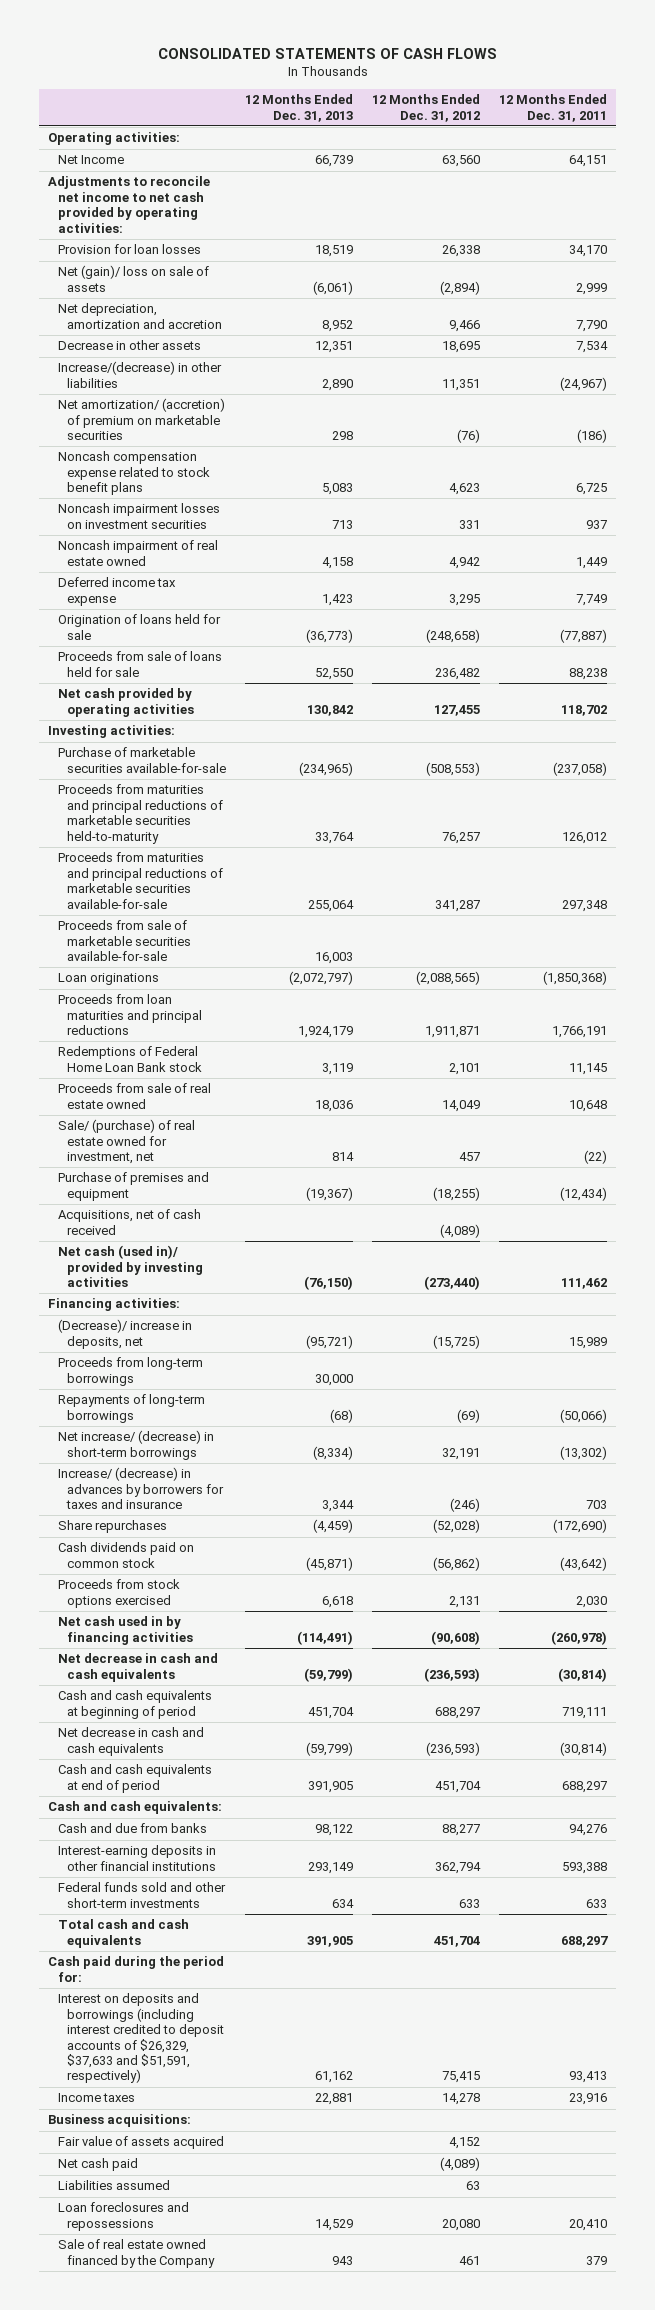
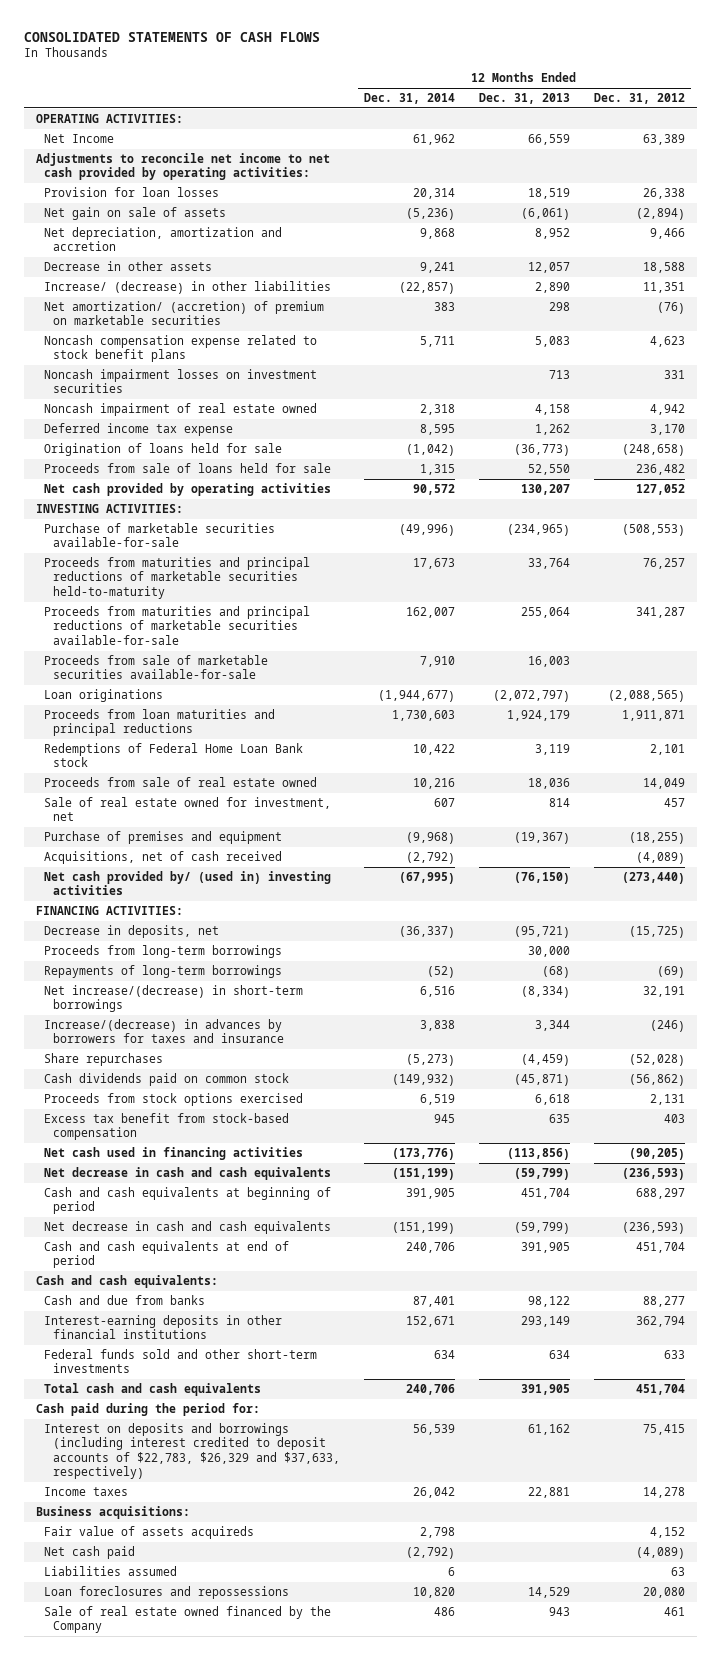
[498,94,607,122] 12 Months Ended Dec. 31, 2011 -> none
none -> [363,93,455,105] Dec. 31, 2014
[48,132,181,146] Operating activities: -> [36,113,184,123] OPERATING ACTIVITIES:
[314,155,353,168] 66,739 -> [527,133,570,145] 66,559
[441,155,480,168] 63,560 -> [643,133,686,145] 63,389
[57,265,209,292] Net (gain)/ loss on sale of assets -> [44,206,227,220] Net gain on sale of assets
[314,341,353,354] 12,351 -> [527,261,570,273] 12,057
[441,341,480,354] 18,695 -> [643,261,686,273] 18,588
[57,361,222,388] Increase/(decrease) in other liabilities -> [44,280,332,294] Increase/ (decrease) in other liabilities
[321,593,353,606] 1,423 -> [534,423,570,435] 1,262
[448,593,480,606] 3,295 -> [650,423,686,435] 3,170
[306,704,353,716] 130,842 -> [520,483,570,495] 130,207
[433,704,480,716] 127,455 -> [636,483,686,495] 127,052
[48,725,176,739] Investing activities: -> [36,503,184,513] INVESTING ACTIVITIES:
[57,1119,195,1165] Sale/ (purchase) of real estate owned for investment, net -> [44,796,332,822] Sale of real estate owned for investment, net
[57,1245,203,1288] Net cash (used in)/ provided by investing activities -> [44,870,332,896] Net cash provided by/ (used in) investing activities
[48,1298,181,1312] Financing activities: -> [36,905,184,915] FINANCING ACTIVITIES:
[57,1319,192,1349] (Decrease)/ increase in deposits, net -> [44,924,220,938] Decrease in deposits, net
[57,1430,214,1460] Net increase/ (decrease) in short-term borrowings -> [44,984,304,1013] Net increase/(decrease) in short-term borrowings
[57,1467,224,1510] Increase/ (decrease) in advances by borrowers for taxes and insurance -> [44,1018,284,1044] Increase/(decrease) in advances by borrowers for taxes and insurance
none -> [44,1112,290,1141] Excess tax benefit from stock-based compensation
[57,1616,193,1645] Net cash used in by financing activities -> [44,1146,304,1160] Net cash used in financing activities
[296,1630,353,1645] (114,491) -> [506,1147,570,1160] (113,856)
[430,1630,480,1645] (90,608) -> [629,1147,686,1160] (90,205)
[57,1993,224,2084] Interest on deposits and borrowings (including interest credited to deposit accounts of $26,329, $37,633 and $51,591, respectively) -> [44,1422,340,1480] Interest on deposits and borrowings (including interest credited to deposit accounts of $22,783, $26,329 and $37,633, respectively)
[57,2136,224,2150] Fair value of assets acquired -> [44,1525,255,1539] Fair value of assets acquireds

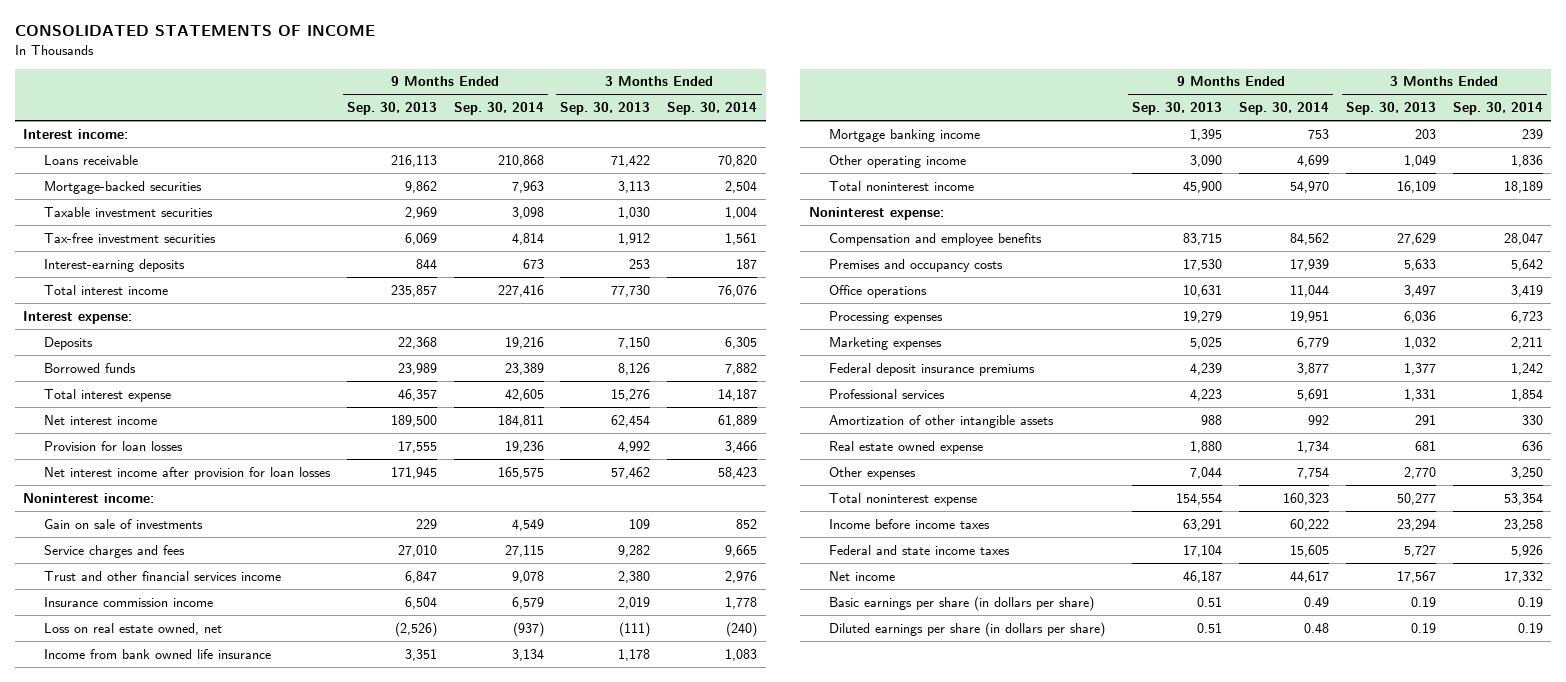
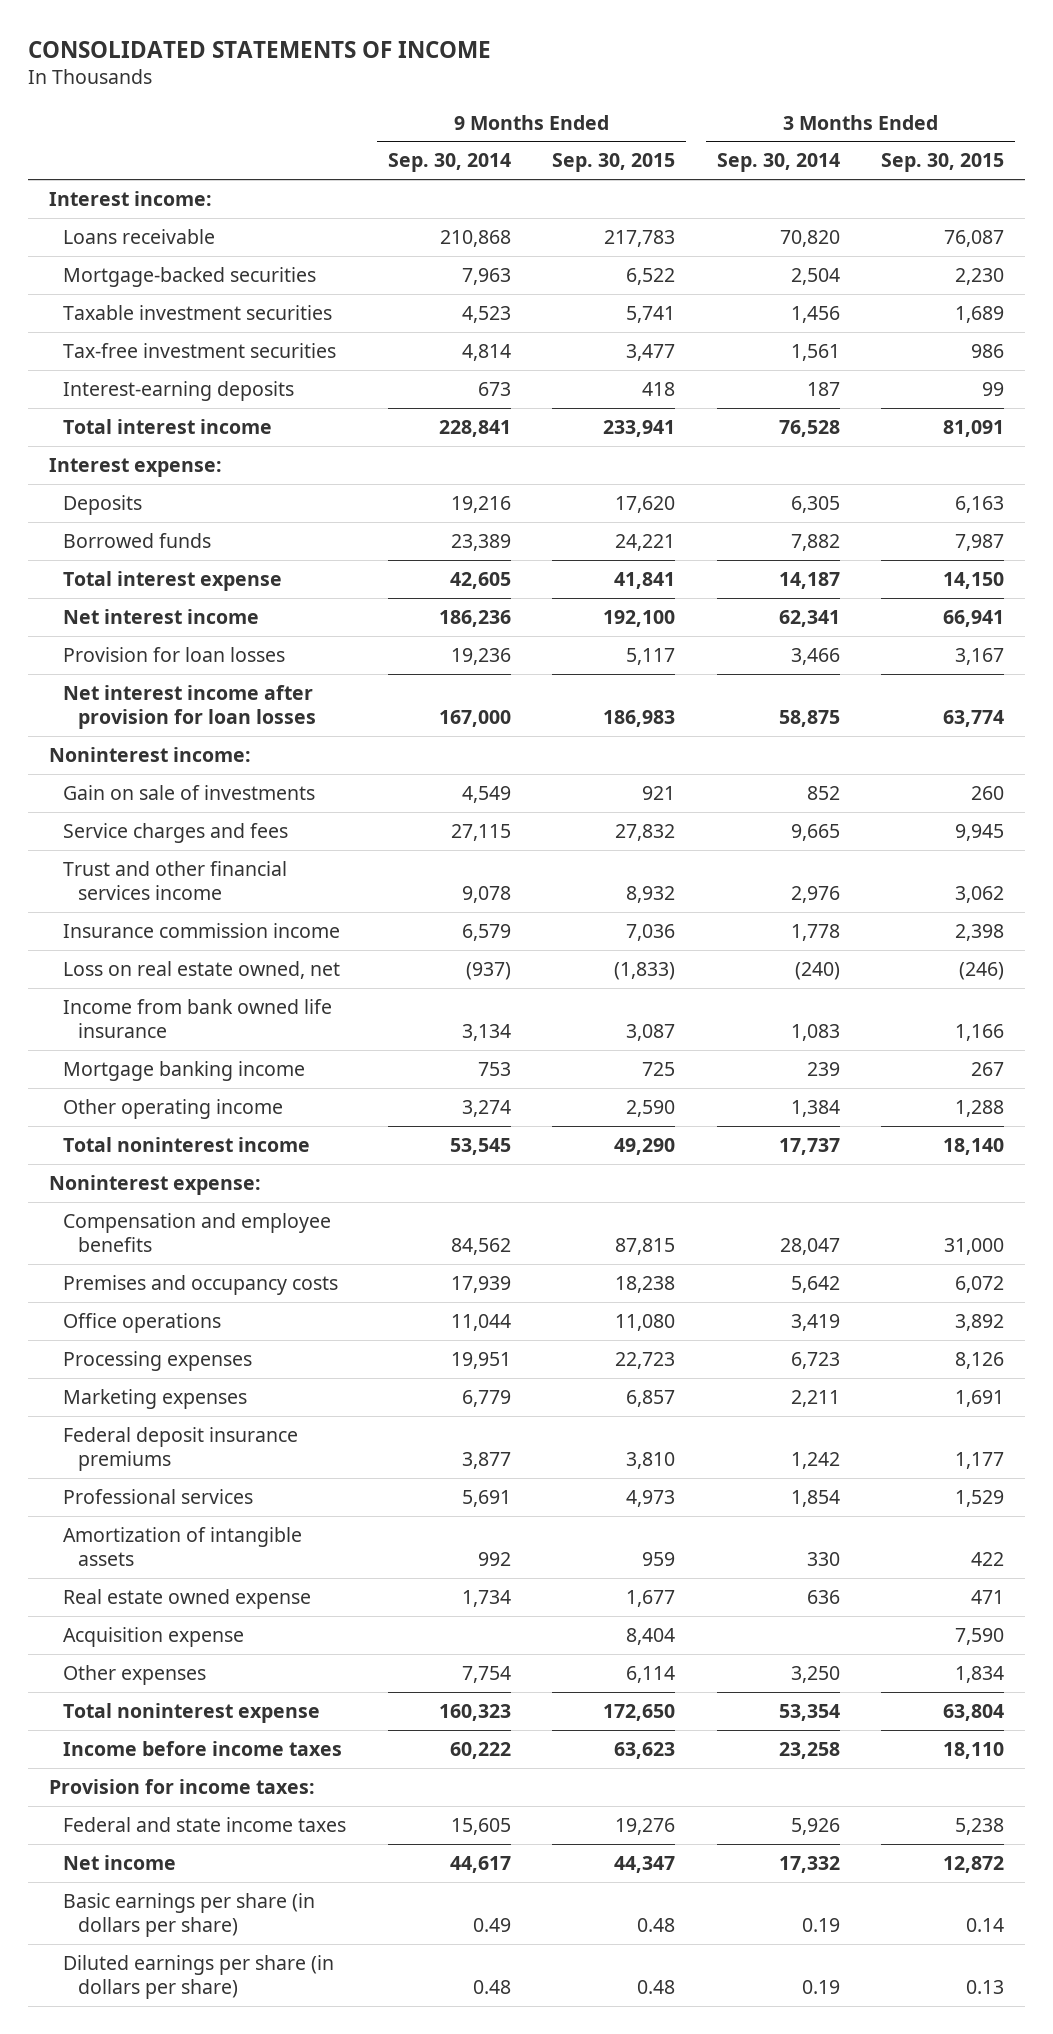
[346,102,437,116] Sep. 30, 2013 -> none
[560,102,651,116] Sep. 30, 2013 -> none
none -> [552,153,676,173] Sep. 30, 2015
none -> [881,153,1005,173] Sep. 30, 2015
[511,206,544,219] 3,098 -> [461,305,511,323] 4,523
[725,206,758,219] 1,004 -> [790,305,840,323] 1,456
[497,284,544,297] 227,416 -> [438,419,511,437] 228,841
[718,284,758,297] 76,076 -> [778,419,840,437] 76,528
[497,414,544,427] 184,811 -> [438,609,511,627] 186,236
[718,414,758,427] 61,889 -> [778,609,840,627] 62,341
[497,466,544,479] 165,575 -> [438,710,511,728] 167,000
[718,466,758,479] 58,423 -> [778,710,840,728] 58,875
[1297,154,1330,167] 4,699 -> [461,1099,511,1117] 3,274
[1510,154,1543,167] 1,836 -> [790,1099,840,1117] 1,384
[1290,180,1330,193] 54,970 -> [449,1137,511,1155] 53,545
[1503,180,1543,193] 18,189 -> [778,1137,840,1155] 17,737
[829,414,1055,428] Amortization of other intangible assets -> [63,1526,303,1567] Amortization of intangible assets
none -> [63,1626,245,1647] Acquisition expense
none -> [48,1778,315,1794] Provision for income taxes:

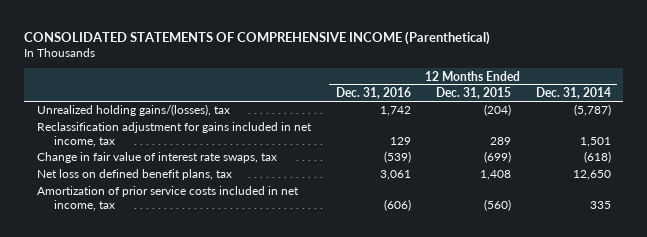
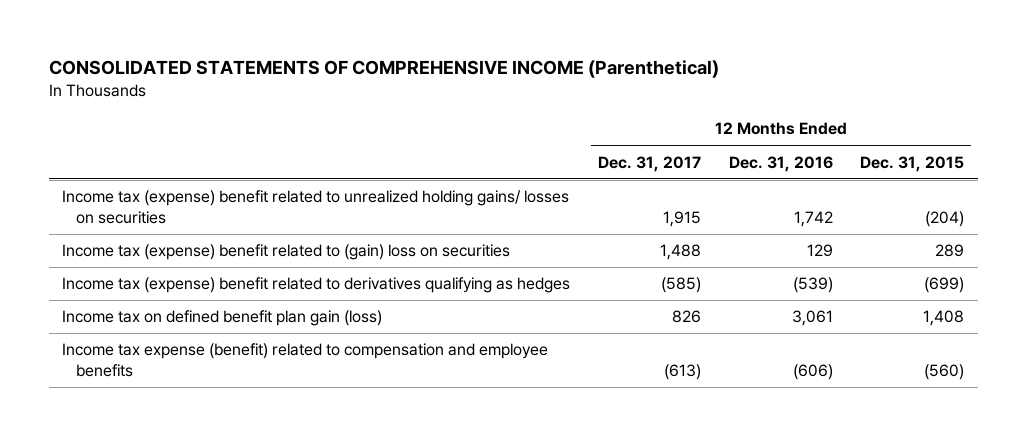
[535,87,611,100] Dec. 31, 2014 -> none
none -> [598,155,702,172] Dec. 31, 2017
[36,104,230,117] Unrealized holding gains/(losses), tax -> [62,190,570,225] Income tax (expense) benefit related to unrealized holding gains/ losses on securities
[36,122,312,148] Reclassification adjustment for gains included in net income, tax -> [62,244,511,261] Income tax (expense) benefit related to (gain) loss on securities
[36,152,277,164] Change in fair value of interest rate swaps, tax -> [62,277,571,294] Income tax (expense) benefit related to derivatives qualifying as hedges
[36,169,232,181] Net loss on defined benefit plans, tax -> [62,310,383,327] Income tax on defined benefit plan gain (loss)
[36,186,299,212] Amortization of prior service costs included in net income, tax -> [62,343,549,378] Income tax expense (benefit) related to compensation and employee benefits

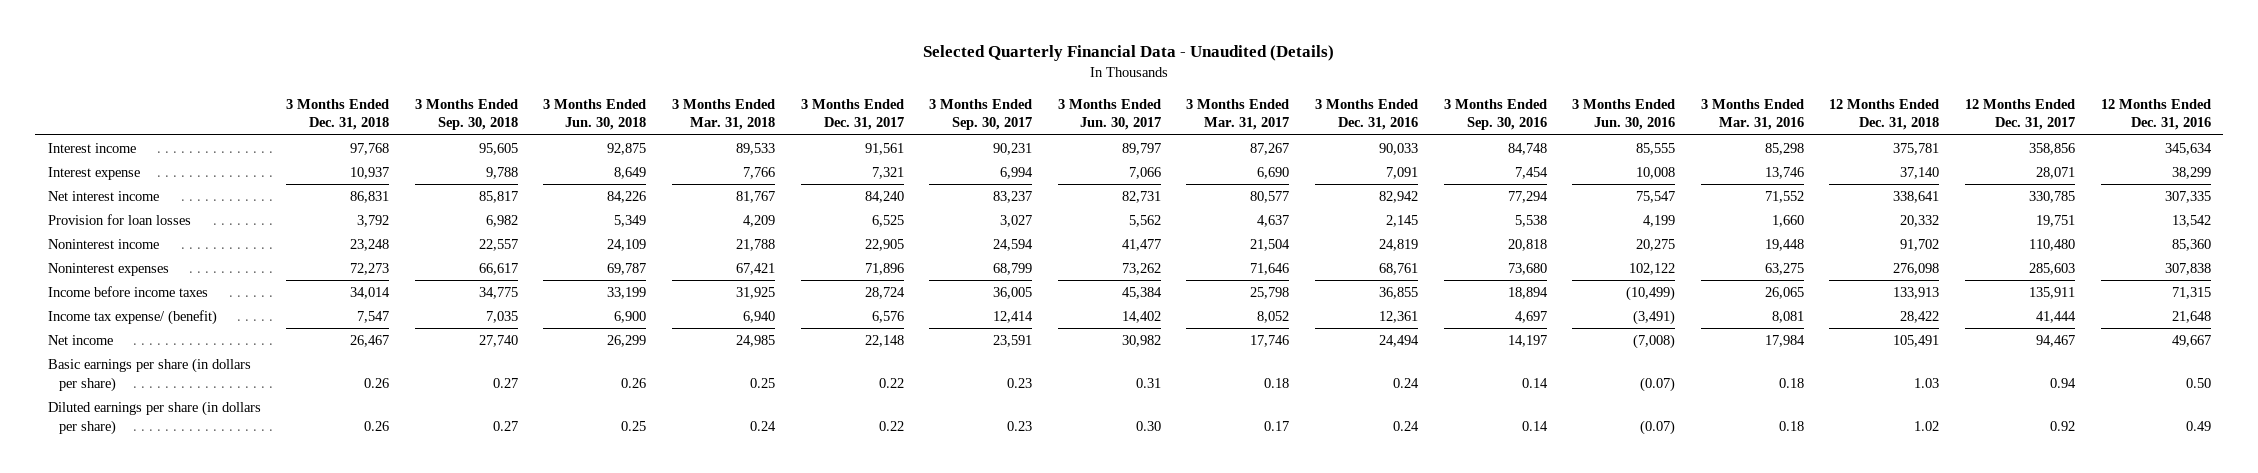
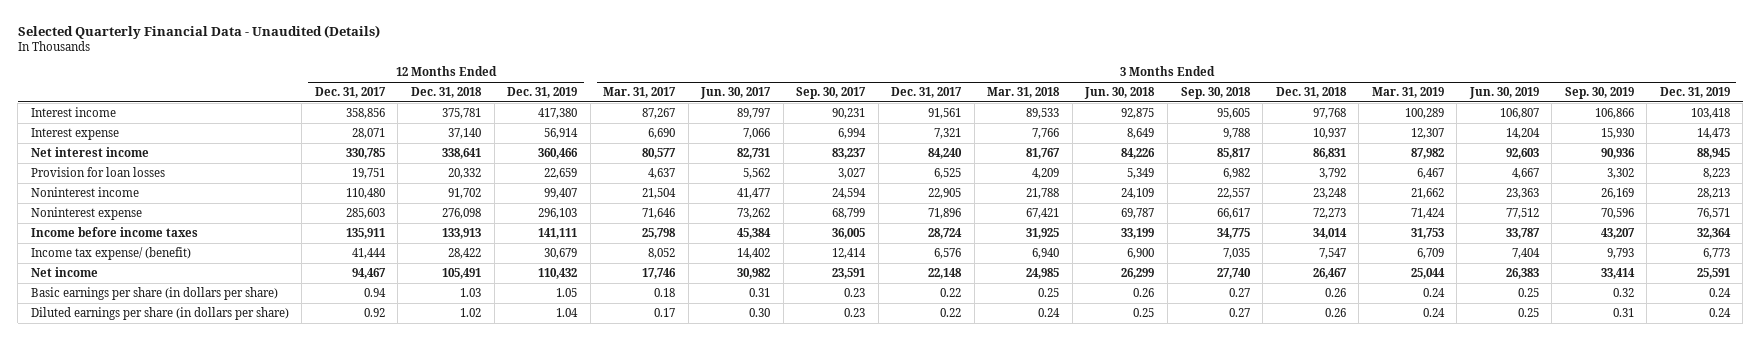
[1314,98,1418,131] 3 Months Ended Dec. 31, 2016 -> none
[1443,98,1547,131] 3 Months Ended Sep. 30, 2016 -> none
[1572,98,1676,131] 3 Months Ended Jun. 30, 2016 -> none
[1700,98,1804,131] 3 Months Ended Mar. 31, 2016 -> none
[2100,98,2211,131] 12 Months Ended Dec. 31, 2016 -> none
none -> [507,86,578,98] Dec. 31, 2019
none -> [1371,86,1444,98] Mar. 31, 2019
none -> [1468,86,1539,99] Jun. 30, 2019
none -> [1564,86,1634,99] Sep. 30, 2019
none -> [1659,86,1730,98] Dec. 31, 2019
[47,262,169,276] Noninterest expenses -> [30,206,142,220] Noninterest expense

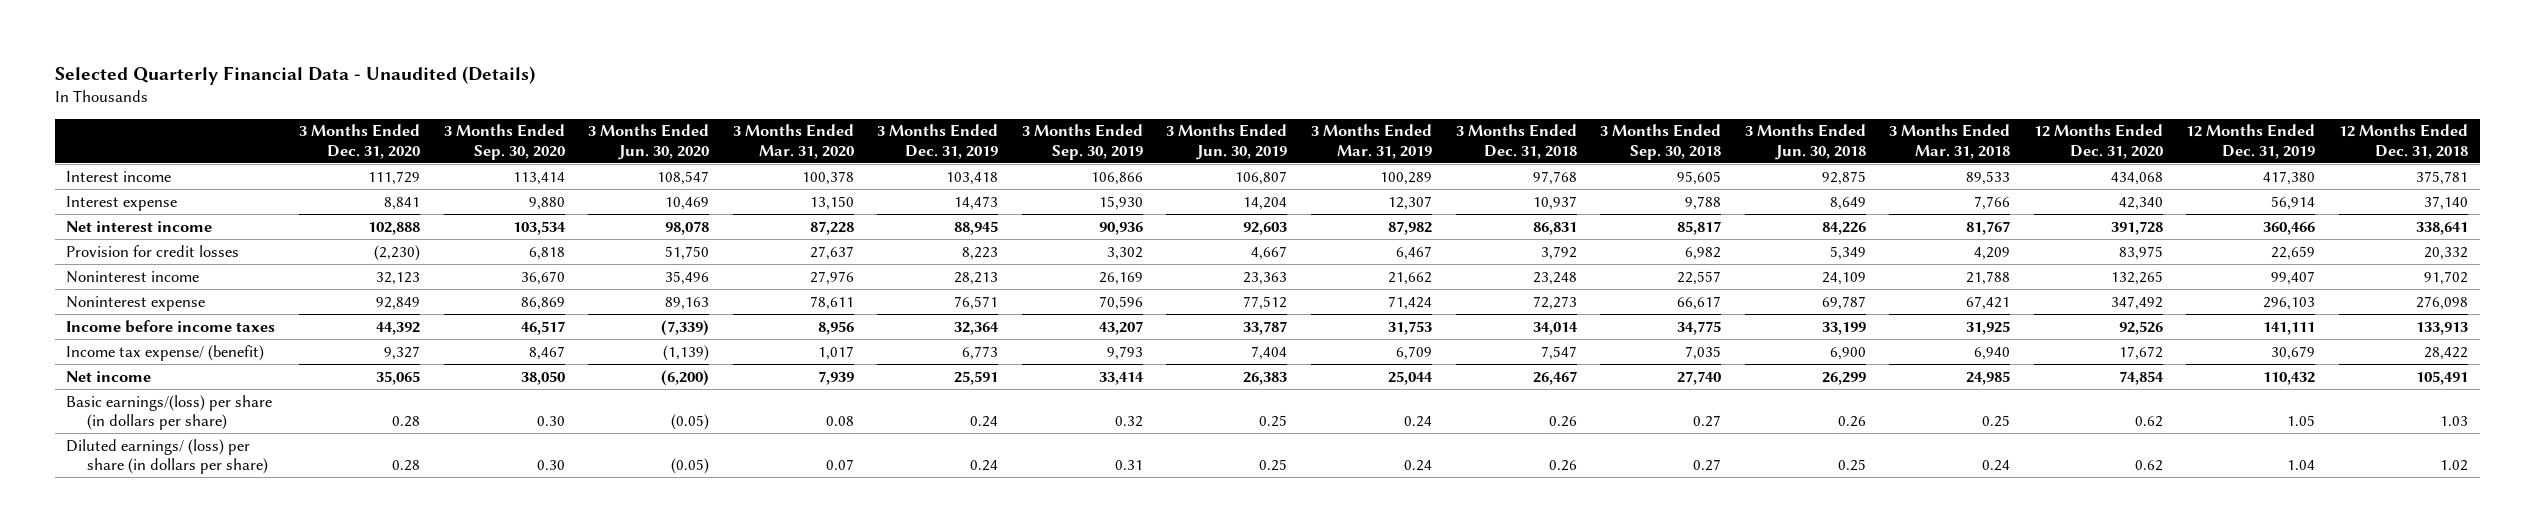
[314,86,386,98] Dec. 31, 2017 -> none
[603,86,677,98] Mar. 31, 2017 -> none
[700,86,772,99] Jun. 30, 2017 -> none
[796,86,867,99] Sep. 30, 2017 -> none
[891,86,963,98] Dec. 31, 2017 -> none
none -> [299,124,421,159] 3 Months Ended Dec. 31, 2020
none -> [443,124,565,160] 3 Months Ended Sep. 30, 2020
none -> [588,124,710,160] 3 Months Ended Jun. 30, 2020
none -> [732,124,854,159] 3 Months Ended Mar. 31, 2020
none -> [2033,124,2163,159] 12 Months Ended Dec. 31, 2020
[30,166,165,177] Provision for loan losses -> [66,244,240,257] Provision for credit losses
[30,286,278,300] Basic earnings per share (in dollars per share) -> [66,394,273,431] Basic earnings/(loss) per share (in dollars per share)
[30,306,289,320] Diluted earnings per share (in dollars per share) -> [66,438,269,475] Diluted earnings/ (loss) per share (in dollars per share)

